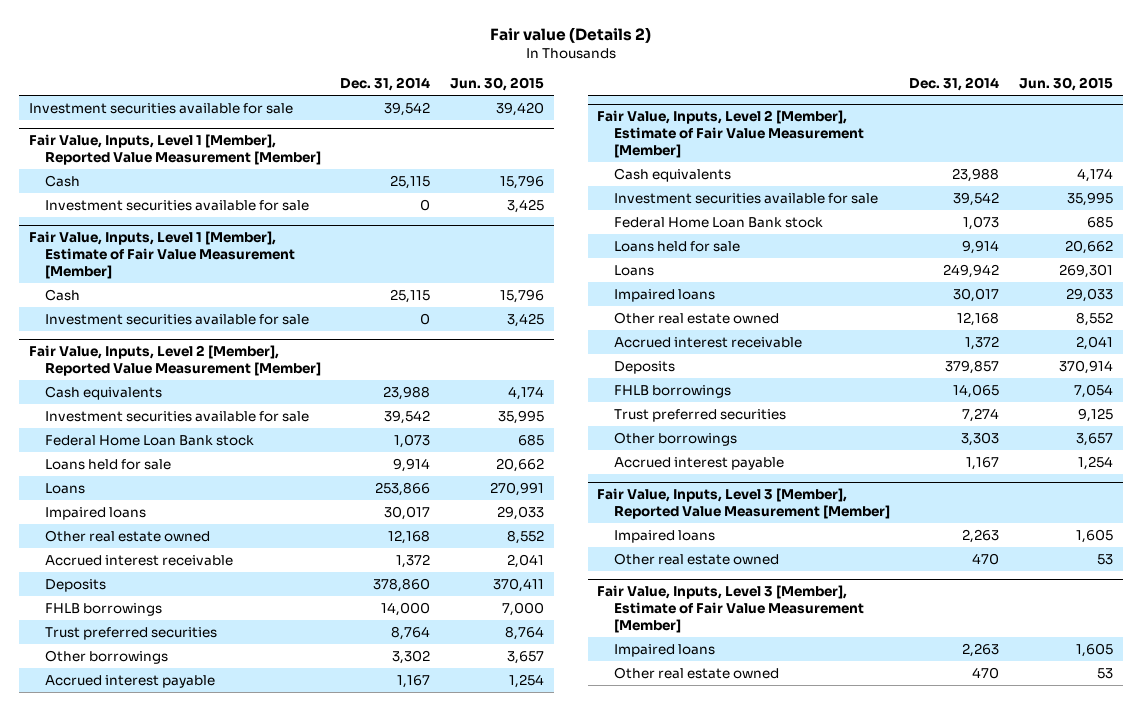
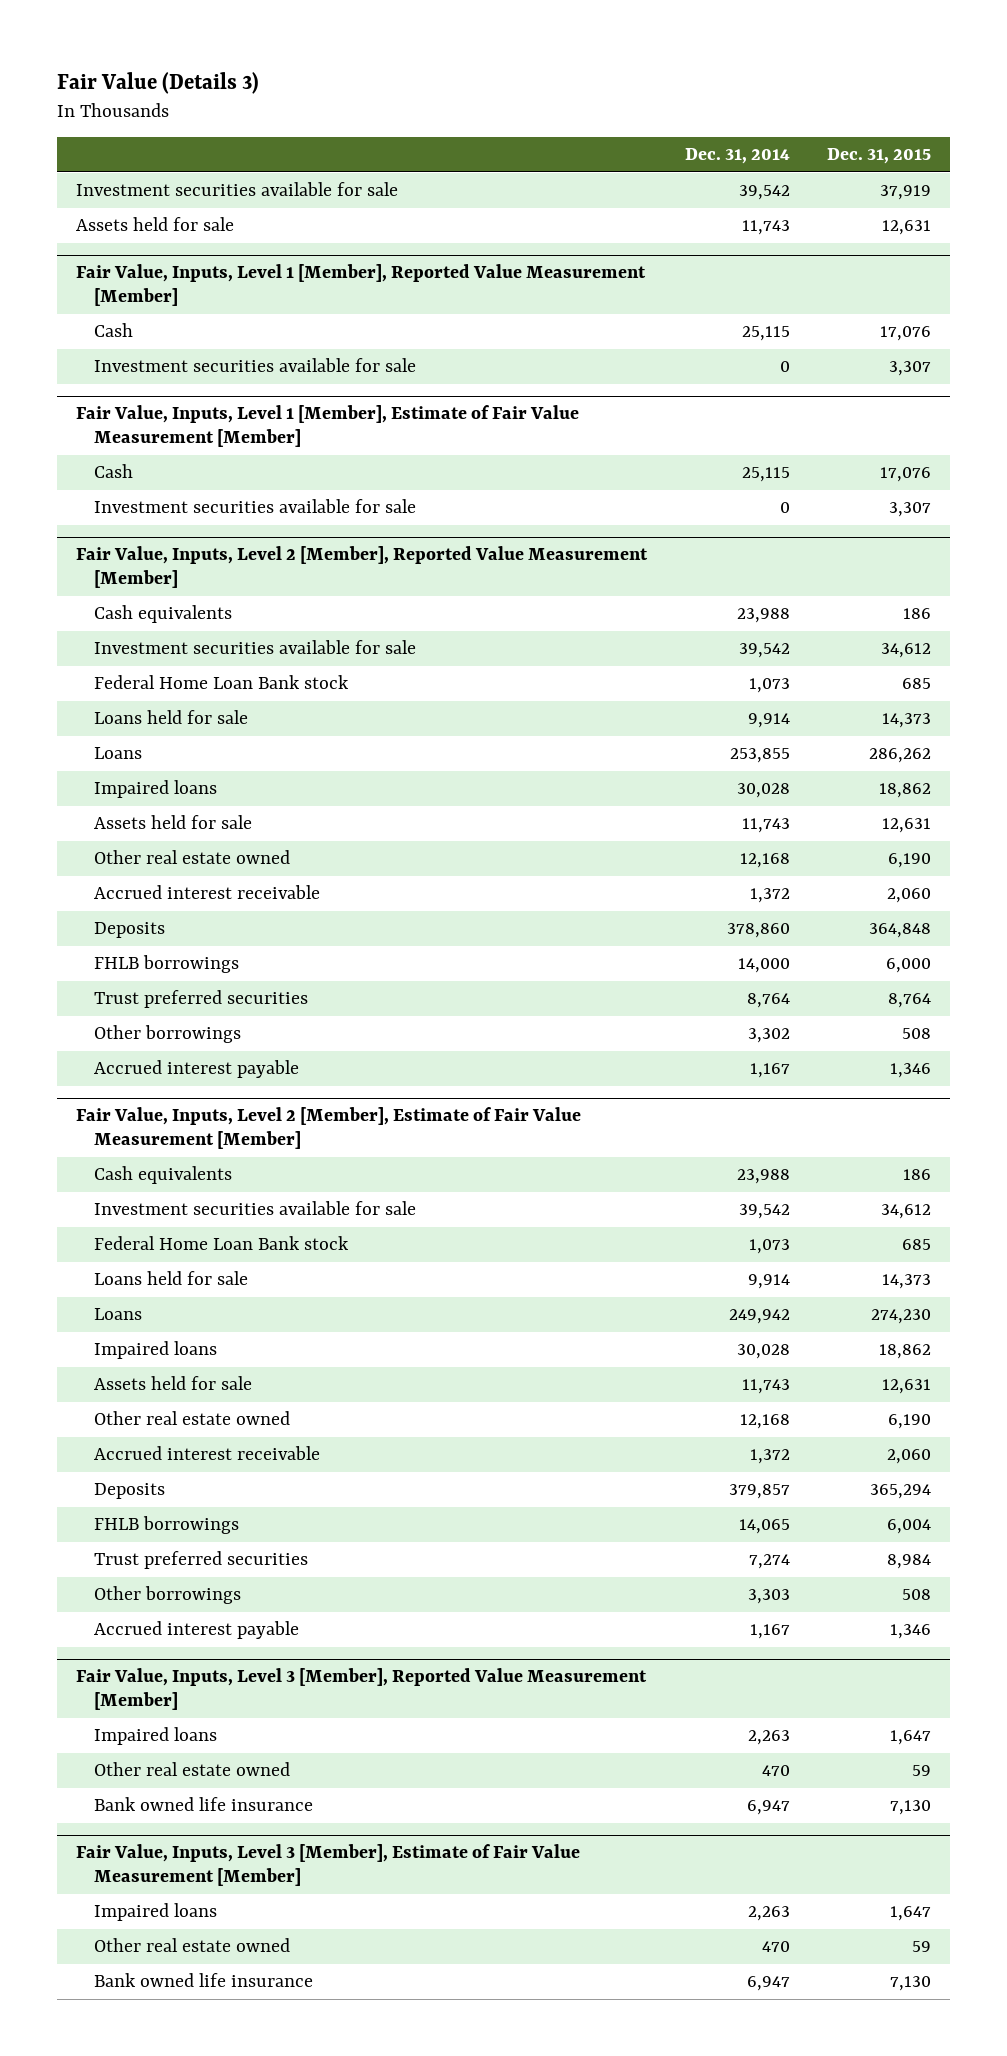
[489,26,651,43] Fair value (Details 2) -> [56,71,259,94] Fair Value (Details 3)
[450,77,545,92] Jun. 30, 2015 -> none
none -> [827,148,932,165] Dec. 31, 2015
none -> [75,217,234,232] Assets held for sale
[375,481,431,496] 253,866 -> [729,748,790,764] 253,855
[384,505,431,520] 30,017 -> [736,783,790,799] 30,028
none -> [94,815,253,830] Assets held for sale
[953,287,1000,302] 30,017 -> [736,1344,790,1360] 30,028
none -> [94,1376,253,1391] Assets held for sale
none -> [94,1797,314,1812] Bank owned life insurance
none -> [94,1973,314,1988] Bank owned life insurance

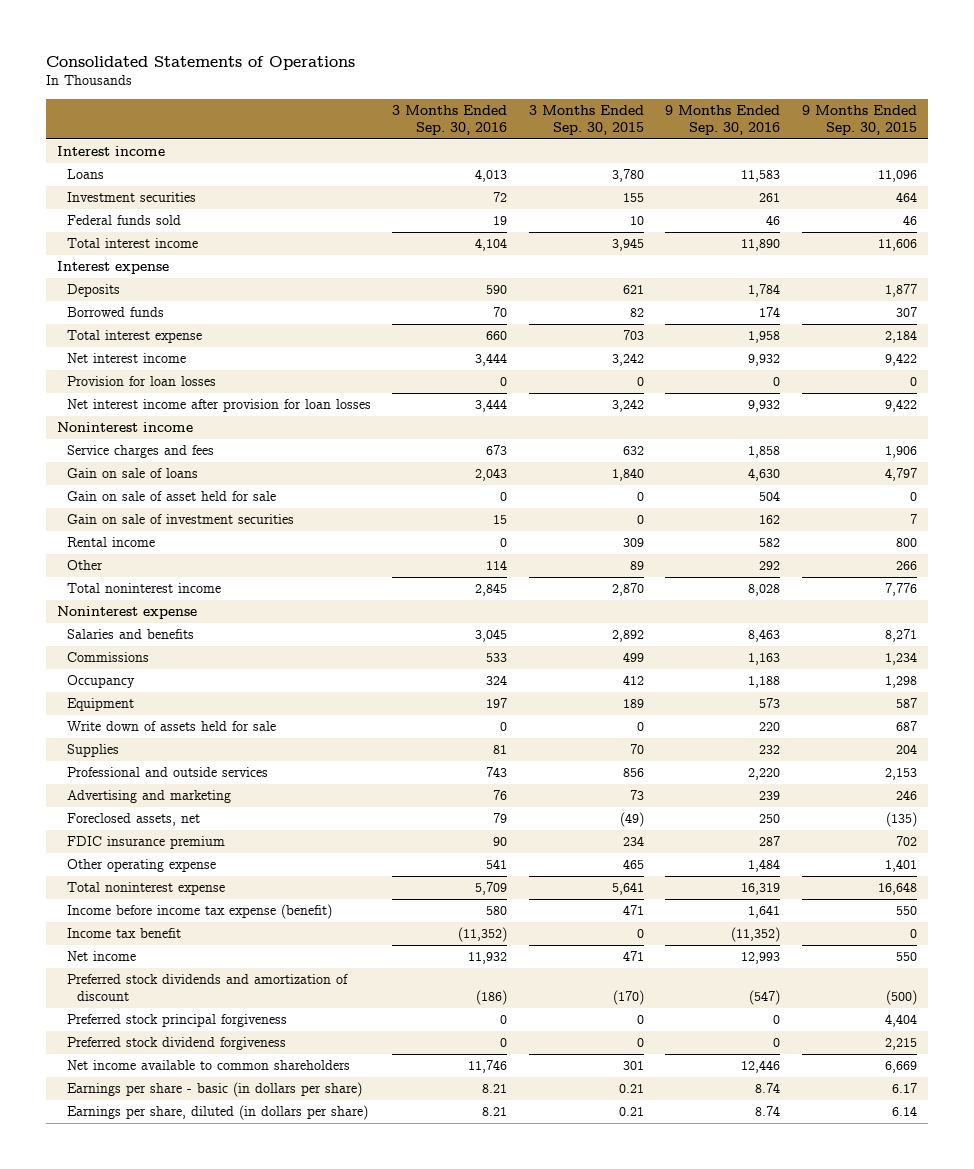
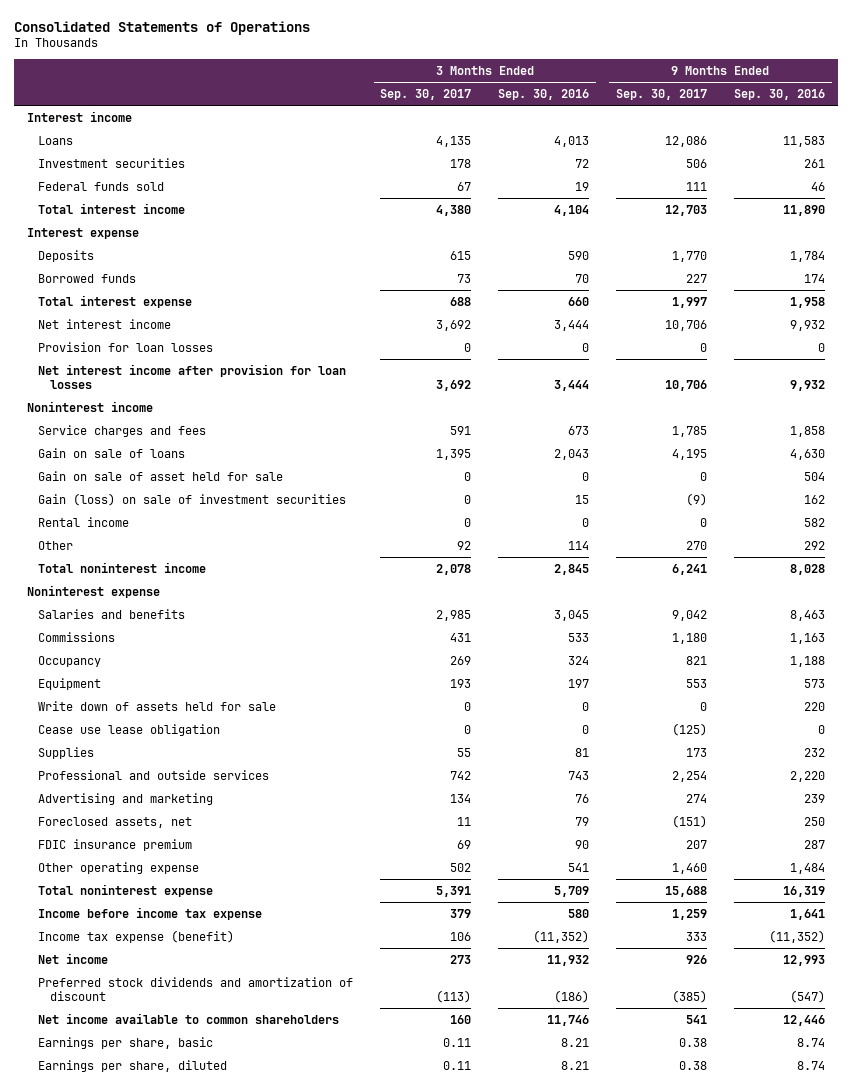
[528,105,644,135] 3 Months Ended Sep. 30, 2015 -> none
[801,105,917,135] 9 Months Ended Sep. 30, 2015 -> none
none -> [380,88,472,100] Sep. 30, 2017
none -> [616,88,708,100] Sep. 30, 2017
[67,514,295,525] Gain on sale of investment securities -> [38,492,347,506] Gain (loss) on sale of investment securities
none -> [38,723,221,736] Cease use lease obligation
[67,904,333,920] Income before income tax expense (benefit) -> [38,906,263,920] Income before income tax expense
[67,928,182,939] Income tax benefit -> [38,929,235,943] Income tax expense (benefit)
[67,1014,288,1028] Preferred stock principal forgiveness -> none
[67,1037,287,1051] Preferred stock dividend forgiveness -> none
[67,1082,363,1098] Earnings per share - basic (in dollars per share) -> [38,1036,214,1049] Earnings per share, basic
[67,1105,369,1121] Earnings per share, diluted (in dollars per share) -> [38,1059,228,1072] Earnings per share, diluted

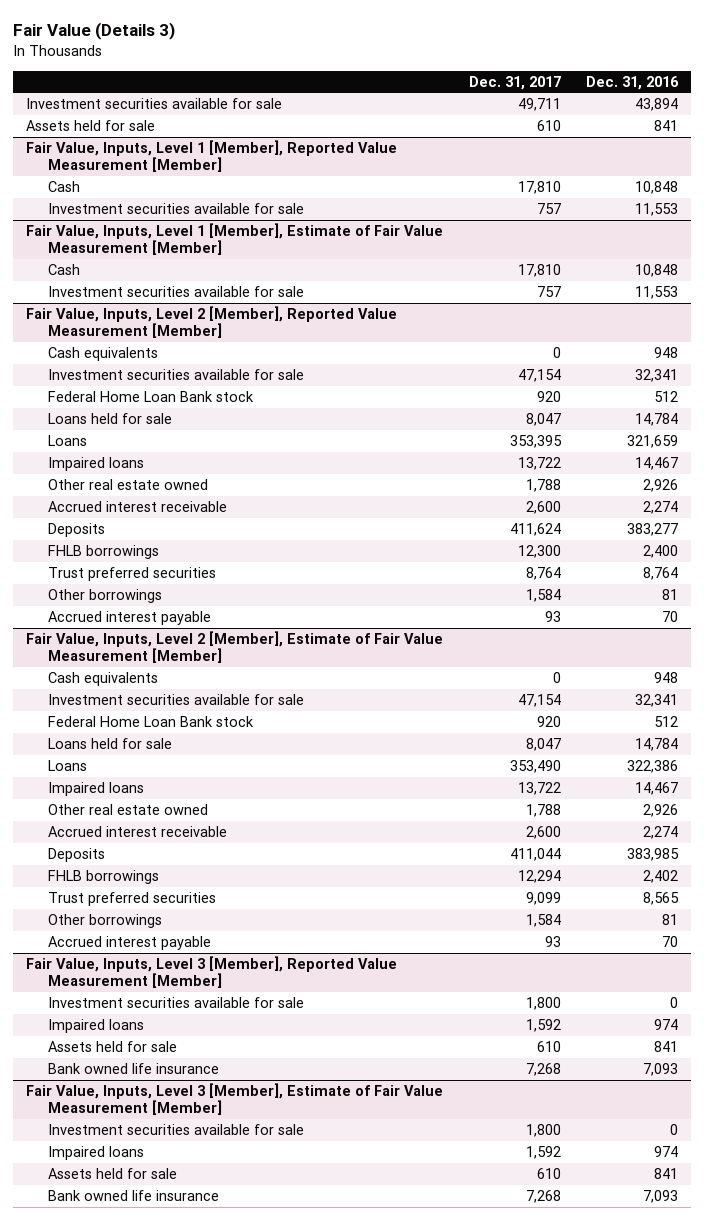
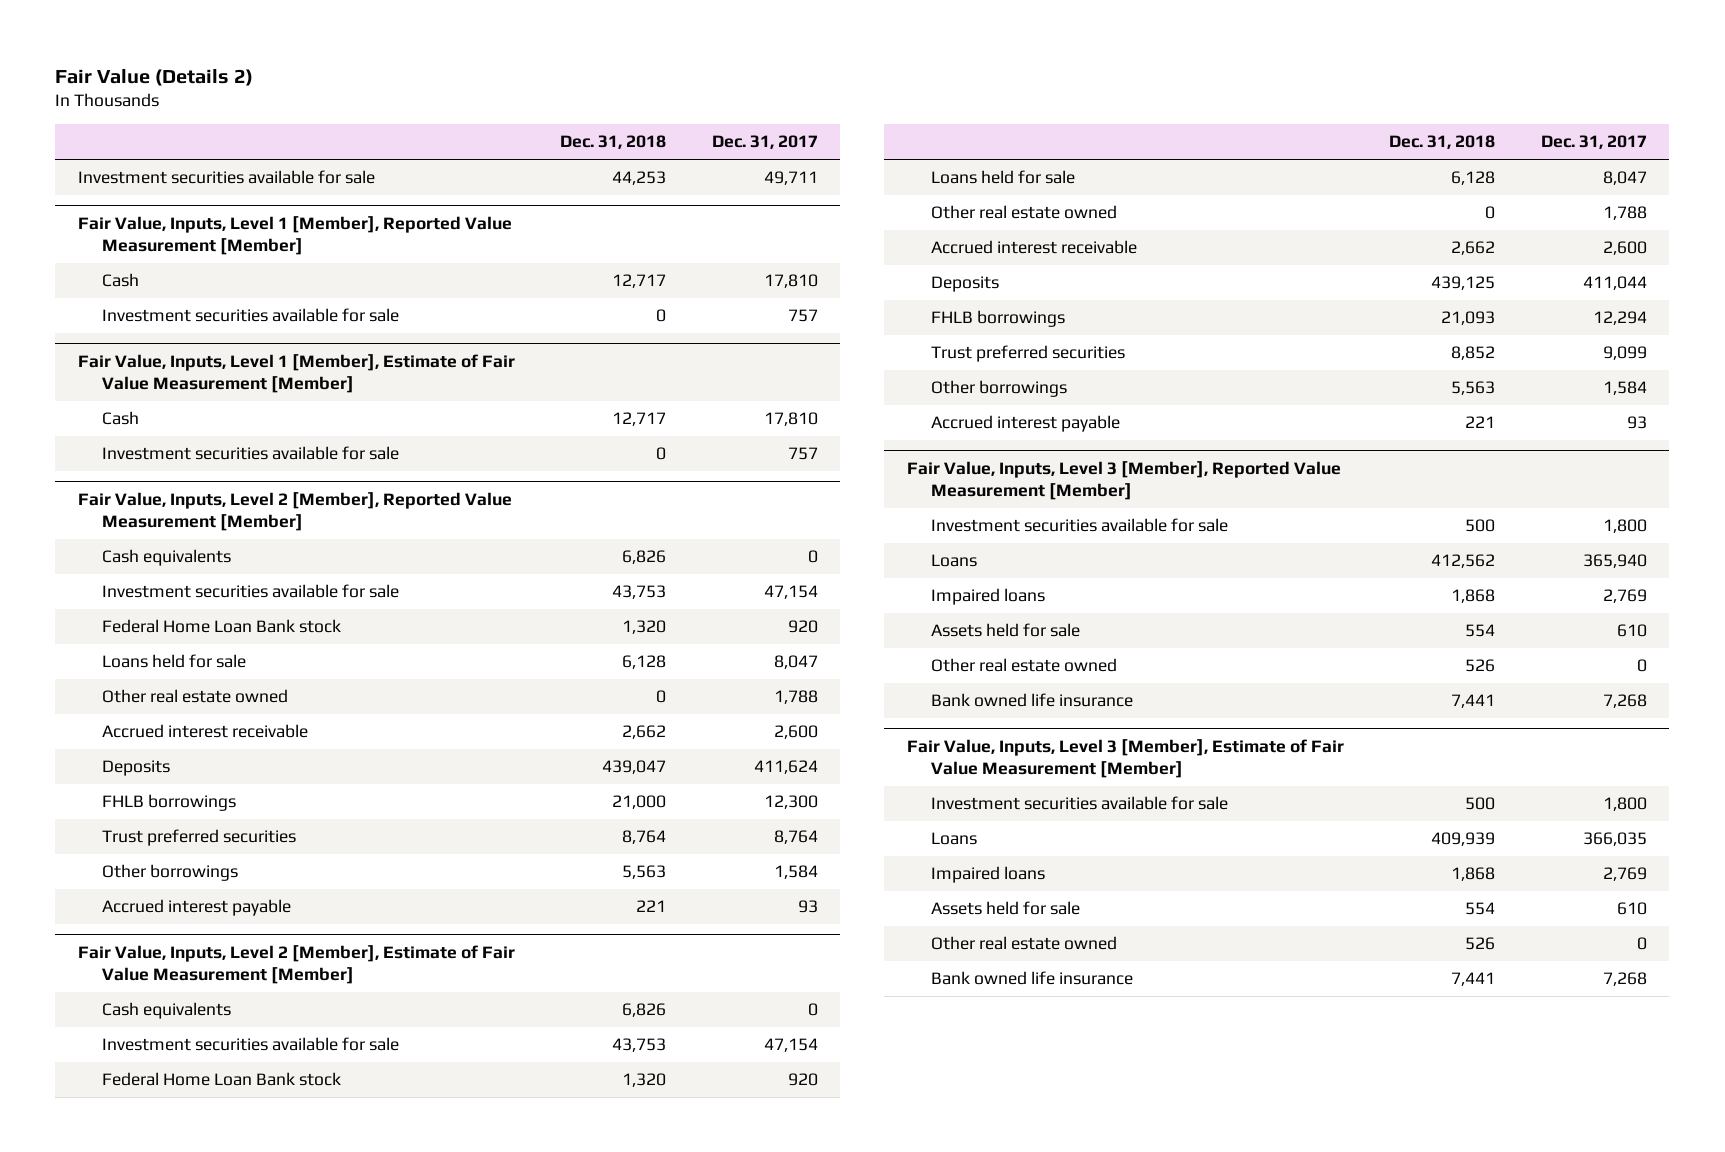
[13,22,176,41] Fair Value (Details 3) -> [55,68,254,86] Fair Value (Details 2)
[586,75,680,90] Dec. 31, 2016 -> none
none -> [560,135,667,150] Dec. 31, 2018
[26,119,156,131] Assets held for sale -> none
[47,434,87,446] Loans -> none
[47,456,144,471] Impaired loans -> none
[47,759,87,771] Loans -> none
[47,781,144,796] Impaired loans -> none
none -> [930,554,977,568] Loans
[525,1018,561,1032] 1,592 -> [1602,589,1647,604] 2,769
none -> [930,658,1117,673] Other real estate owned
none -> [930,832,977,846] Loans
[525,1145,561,1159] 1,592 -> [1602,867,1647,882] 2,769
none -> [930,936,1117,951] Other real estate owned

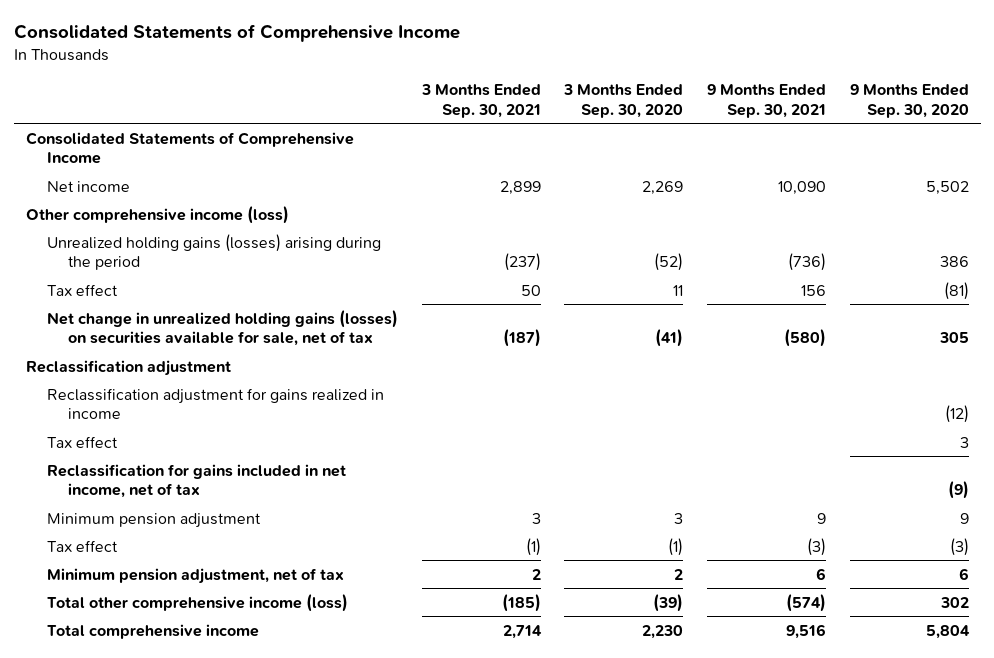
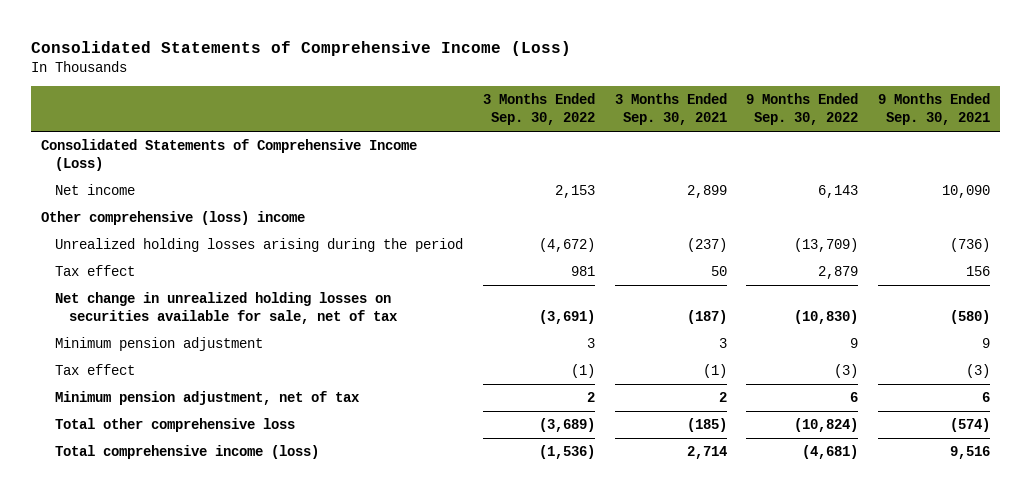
[13,24,460,43] Consolidated Statements of Comprehensive Income -> [30,40,571,56] Consolidated Statements of Comprehensive Income (Loss)
[563,84,684,118] 3 Months Ended Sep. 30, 2020 -> none
[849,84,969,118] 9 Months Ended Sep. 30, 2020 -> none
none -> [482,93,595,126] 3 Months Ended Sep. 30, 2022
none -> [746,93,859,126] 9 Months Ended Sep. 30, 2022
[25,131,354,164] Consolidated Statements of Comprehensive Income -> [40,139,417,172] Consolidated Statements of Comprehensive Income (Loss)
[25,205,289,224] Other comprehensive income (loss) -> [40,211,305,226] Other comprehensive (loss) income
[46,233,381,270] Unrealized holding gains (losses) arising during the period -> [55,238,464,253] Unrealized holding losses arising during the period
[25,359,231,376] Reclassification adjustment -> none
[46,387,384,419] Reclassification adjustment for gains realized in income -> none
[46,435,118,448] Tax effect -> none
[46,463,346,498] Reclassification for gains included in net income, net of tax -> none
[46,309,398,346] Net change in unrealized holding gains (losses) on securities available for sale, net of tax -> [55,292,399,325] Net change in unrealized holding losses on securities available for sale, net of tax
[46,593,348,612] Total other comprehensive income (loss) -> [55,418,296,433] Total other comprehensive loss
[46,623,259,639] Total comprehensive income -> [55,445,320,460] Total comprehensive income (loss)

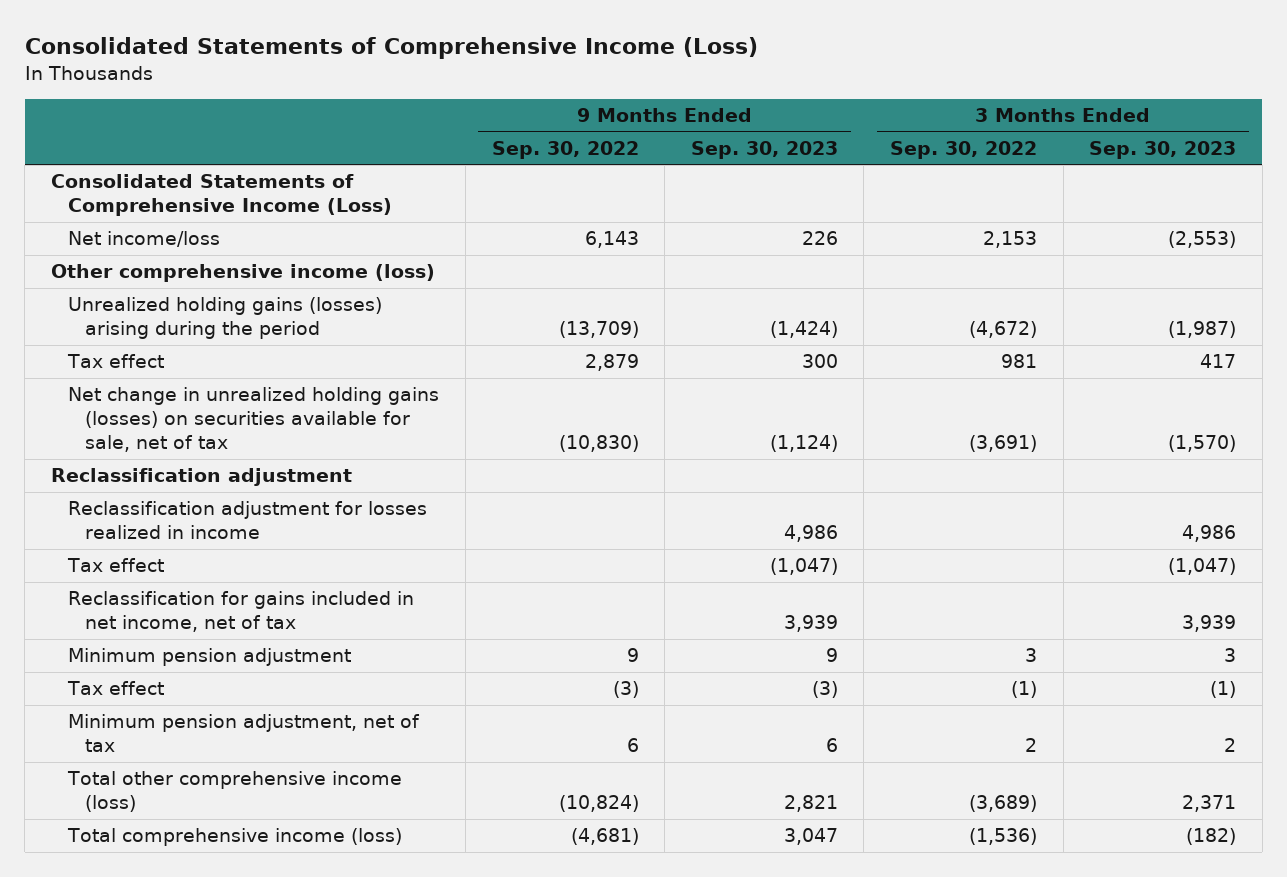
[614,93,727,126] 3 Months Ended Sep. 30, 2021 -> none
[877,93,990,126] 9 Months Ended Sep. 30, 2021 -> none
none -> [690,140,838,159] Sep. 30, 2023
none -> [1089,140,1237,159] Sep. 30, 2023
[55,184,136,196] Net income -> [68,231,221,248] Net income/loss
[40,211,305,226] Other comprehensive (loss) income -> [51,264,436,283] Other comprehensive income (loss)
[55,238,464,253] Unrealized holding losses arising during the period -> [68,297,383,340] Unrealized holding gains (losses) arising during the period
[55,292,399,325] Net change in unrealized holding losses on securities available for sale, net of tax -> [68,387,440,453] Net change in unrealized holding gains (losses) on securities available for sale, net of tax
none -> [51,468,353,487] Reclassification adjustment
none -> [68,501,428,540] Reclassification adjustment for losses realized in income
none -> [67,558,165,573] Tax effect
none -> [68,591,415,633] Reclassification for gains included in net income, net of tax
[55,418,296,433] Total other comprehensive loss -> [67,771,403,813] Total other comprehensive income (loss)

